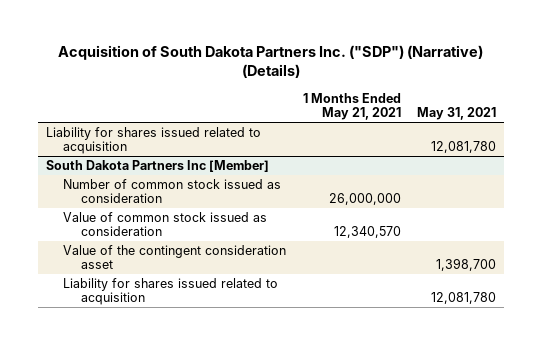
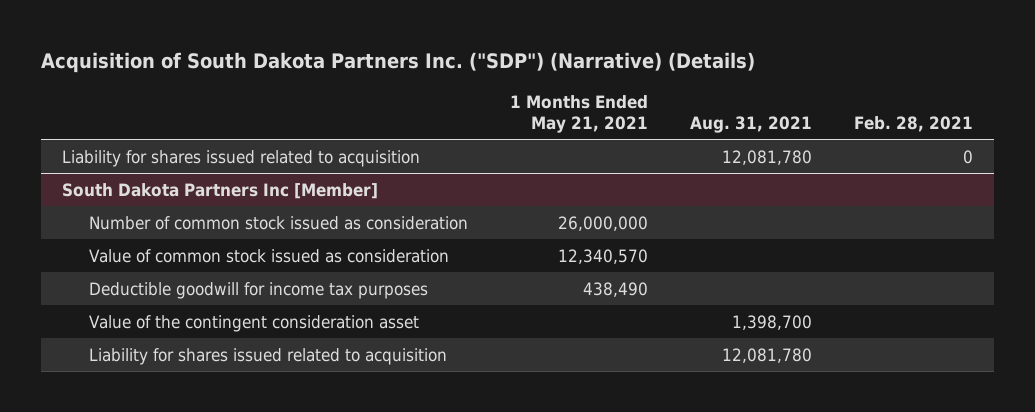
[416,107,496,121] May 31, 2021 -> none
none -> [689,116,812,134] Aug. 31, 2021
none -> [854,116,974,133] Feb. 28, 2021
none -> [88,282,428,300] Deductible goodwill for income tax purposes

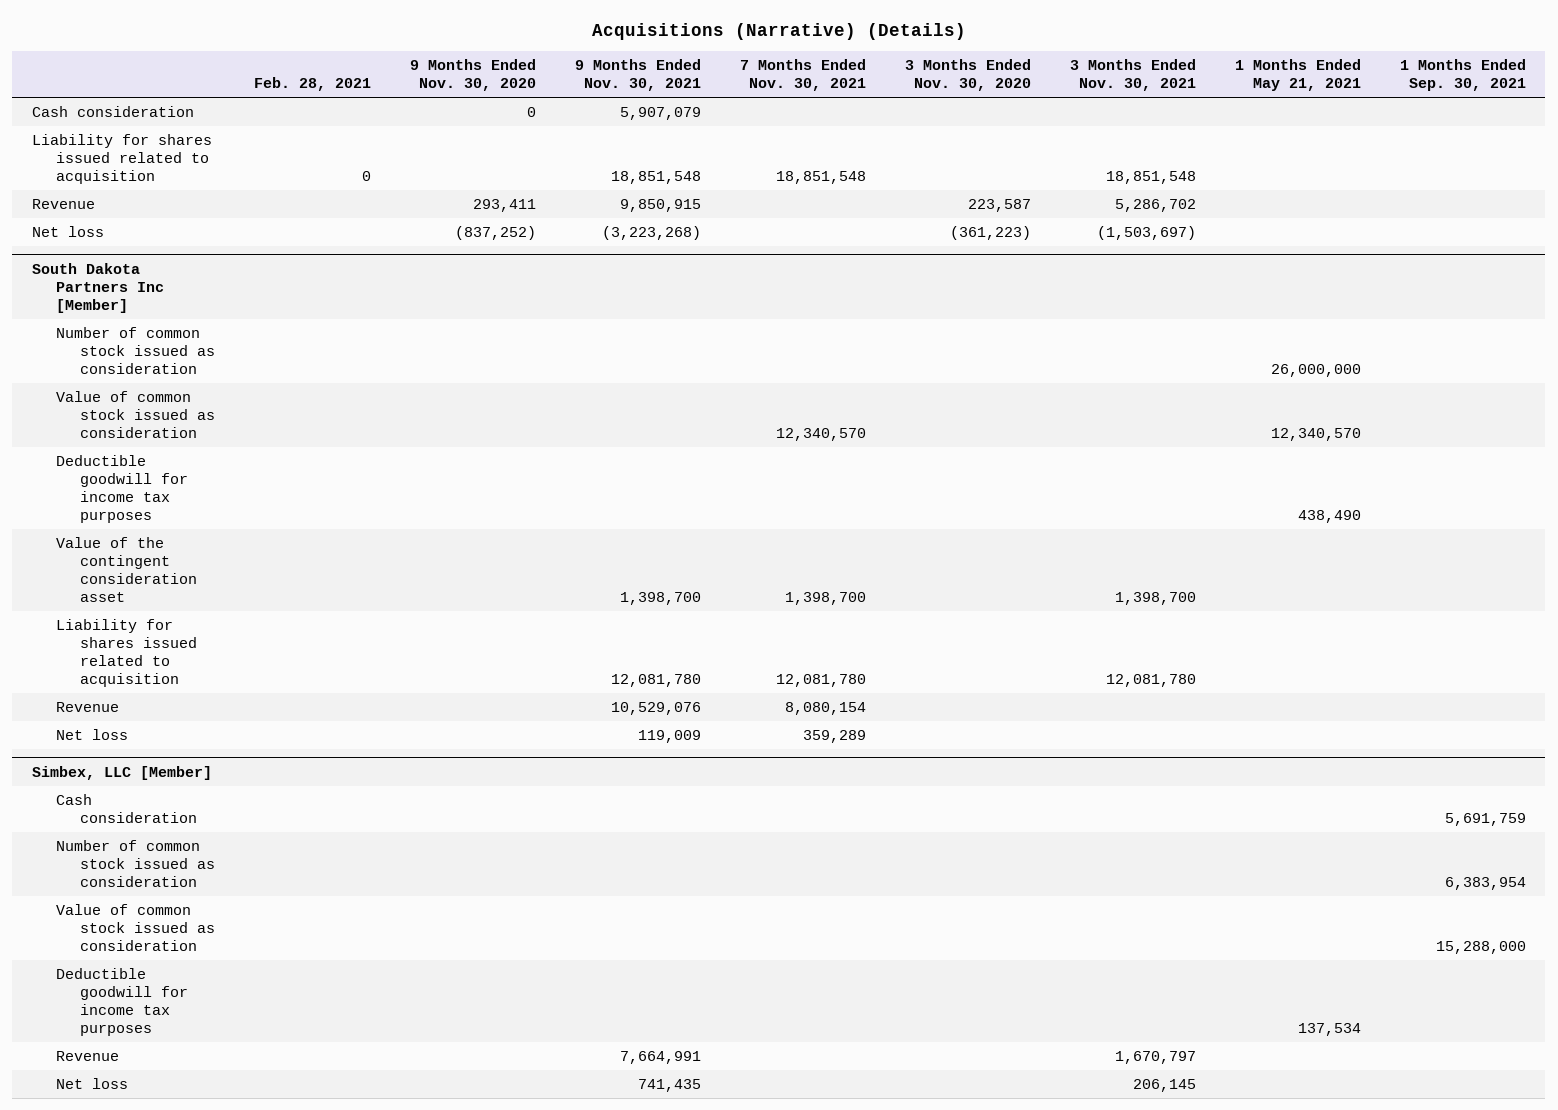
[41,51,756,73] Acquisition of South Dakota Partners Inc. ("SDP") (Narrative) (Details) -> [591,23,966,41] Acquisitions (Narrative) (Details)
[689,116,812,134] Aug. 31, 2021 -> none
none -> [409,59,536,92] 9 Months Ended Nov. 30, 2020
none -> [574,59,701,92] 9 Months Ended Nov. 30, 2021
none -> [739,59,866,92] 7 Months Ended Nov. 30, 2021
none -> [904,59,1031,92] 3 Months Ended Nov. 30, 2020
none -> [1069,59,1196,92] 3 Months Ended Nov. 30, 2021
none -> [1399,59,1526,92] 1 Months Ended Sep. 30, 2021
none -> [31,106,194,118] Cash consideration
none -> [31,199,95,210] Revenue
none -> [31,226,104,238] Net loss
none -> [55,702,119,713] Revenue
none -> [55,729,128,741] Net loss
none -> [31,766,212,781] Simbex, LLC [Member]
none -> [55,794,197,824] Cash consideration
none -> [55,840,215,887] Number of common stock issued as consideration
none -> [55,904,215,951] Value of common stock issued as consideration
none -> [55,968,188,1036] Deductible goodwill for income tax purposes
none -> [55,1051,119,1062] Revenue
none -> [55,1078,128,1090] Net loss

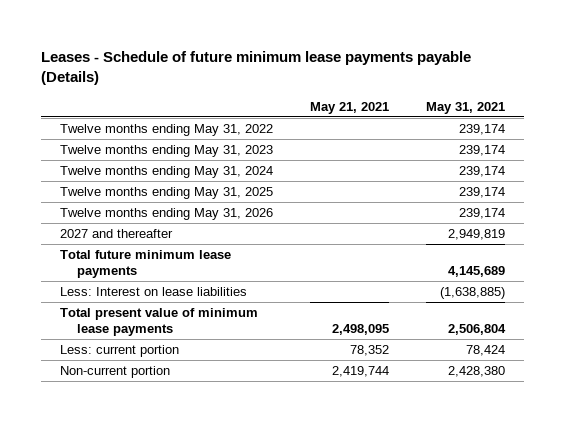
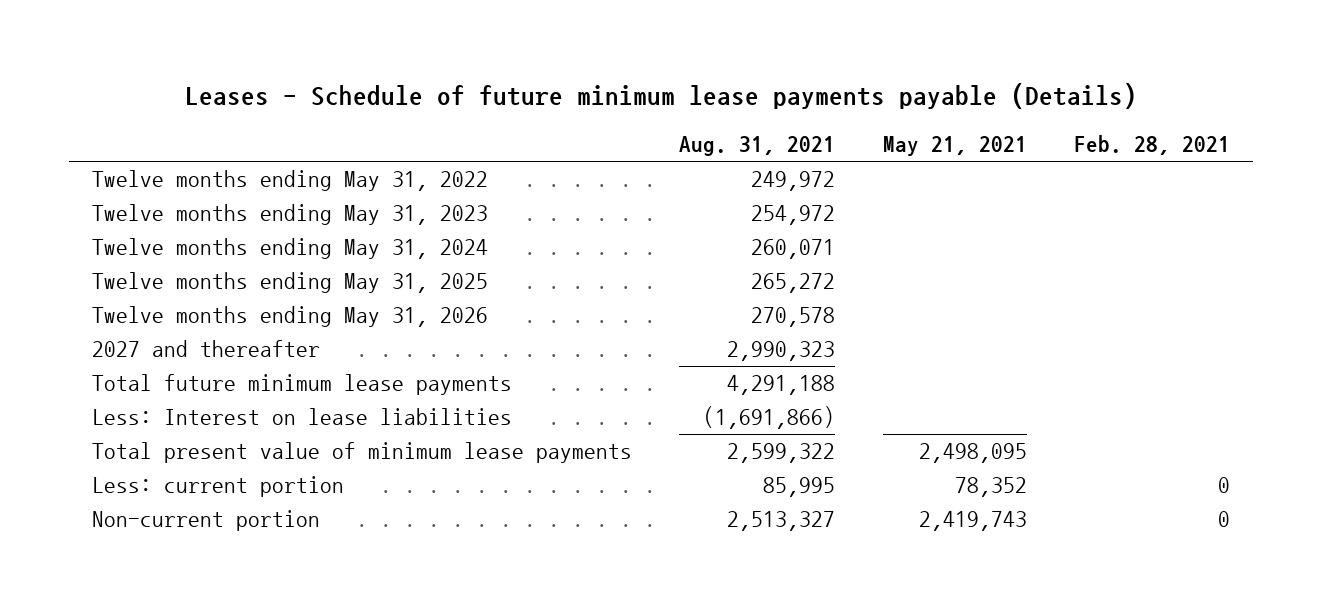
[426,101,506,114] May 31, 2021 -> none
none -> [679,136,836,157] Aug. 31, 2021
none -> [1073,135,1230,156] Feb. 28, 2021
[332,366,390,378] 2,419,744 -> [918,511,1027,532] 2,419,743

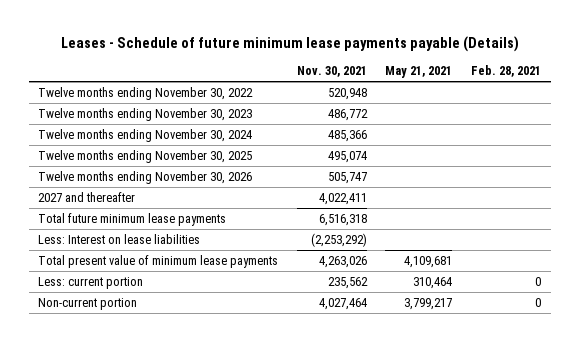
[679,136,836,157] Aug. 31, 2021 -> none
none -> [296,66,367,78] Nov. 30, 2021
[92,170,489,192] Twelve months ending May 31, 2022 -> [37,86,253,100] Twelve months ending November 30, 2022
[92,204,489,226] Twelve months ending May 31, 2023 -> [37,107,252,121] Twelve months ending November 30, 2023
[92,238,489,260] Twelve months ending May 31, 2024 -> [37,128,252,142] Twelve months ending November 30, 2024
[92,272,489,294] Twelve months ending May 31, 2025 -> [37,149,252,163] Twelve months ending November 30, 2025
[92,306,489,328] Twelve months ending May 31, 2026 -> [37,170,252,184] Twelve months ending November 30, 2026
[918,443,1027,464] 2,498,095 -> [404,255,453,268] 4,109,681
[954,477,1027,498] 78,352 -> [413,276,453,289] 310,464
[918,511,1027,532] 2,419,743 -> [404,297,453,310] 3,799,217

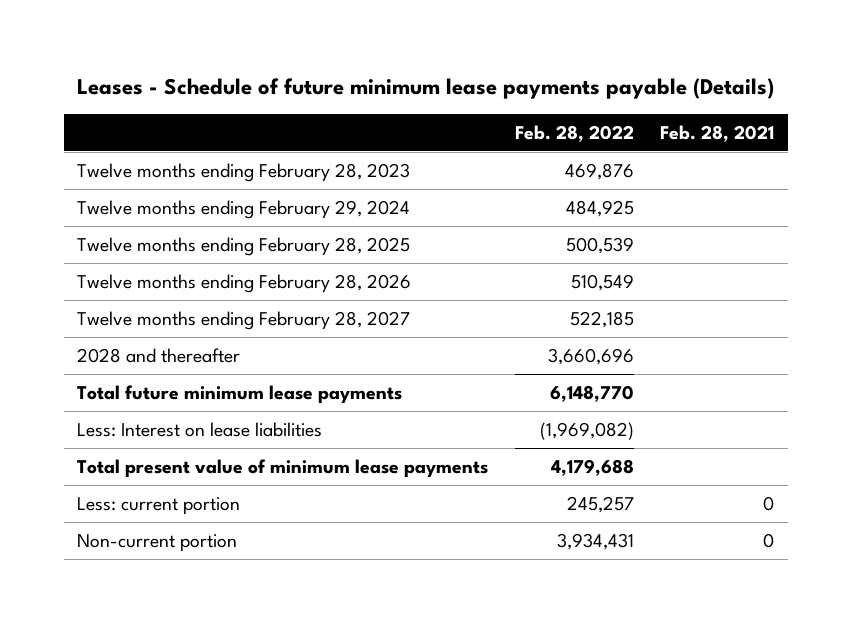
[296,66,367,78] Nov. 30, 2021 -> none
[385,66,453,79] May 21, 2021 -> none
none -> [514,124,634,142] Feb. 28, 2022
[37,86,253,100] Twelve months ending November 30, 2022 -> [76,163,410,183] Twelve months ending February 28, 2023
[37,107,252,121] Twelve months ending November 30, 2023 -> [76,200,410,220] Twelve months ending February 29, 2024
[37,128,252,142] Twelve months ending November 30, 2024 -> [76,237,410,257] Twelve months ending February 28, 2025
[37,149,252,163] Twelve months ending November 30, 2025 -> [76,274,411,294] Twelve months ending February 28, 2026
[37,170,252,184] Twelve months ending November 30, 2026 -> [76,311,410,331] Twelve months ending February 28, 2027
[37,191,135,202] 2027 and thereafter -> [76,348,240,364] 2028 and thereafter

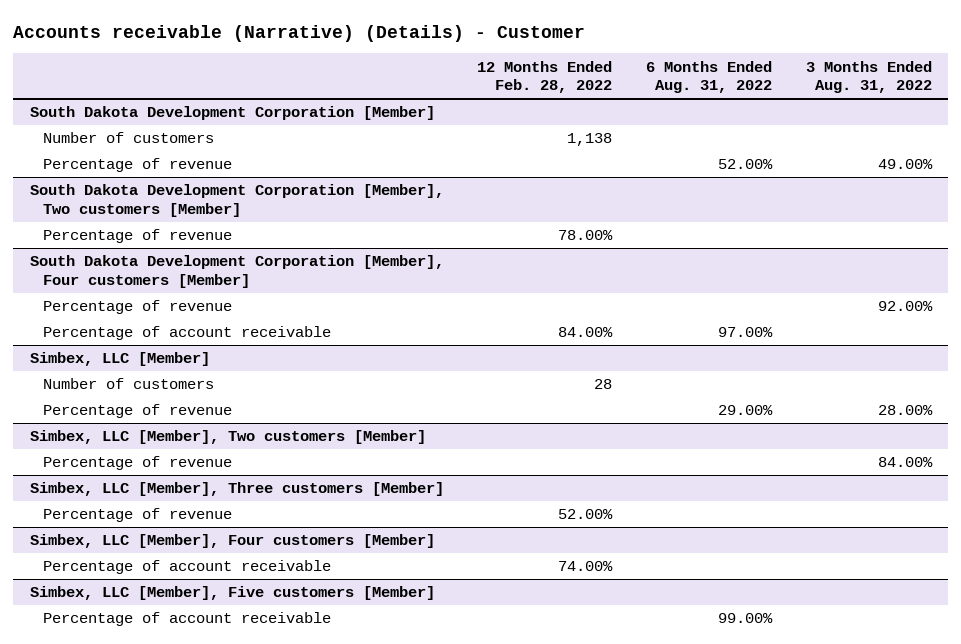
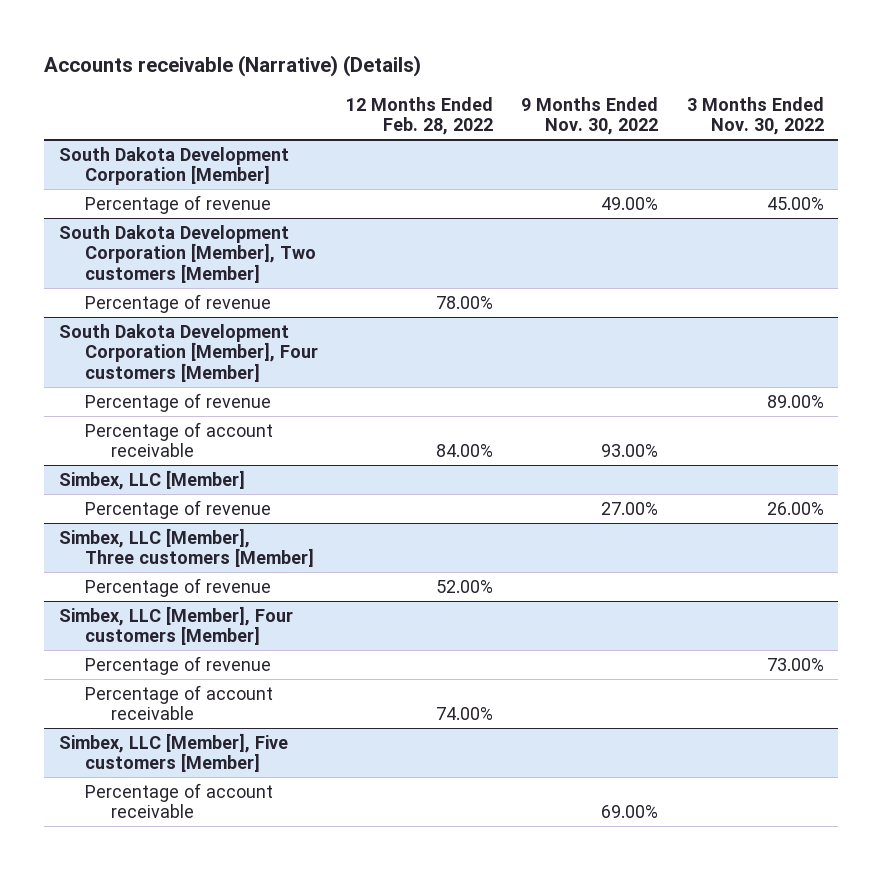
[13,24,586,42] Accounts receivable (Narrative) (Details) - Customer -> [44,55,422,78] Accounts receivable (Narrative) (Details)
[646,60,773,94] 6 Months Ended Aug. 31, 2022 -> none
[805,60,932,94] 3 Months Ended Aug. 31, 2022 -> none
none -> [521,96,659,136] 9 Months Ended Nov. 30, 2022
none -> [686,96,824,136] 3 Months Ended Nov. 30, 2022
[42,132,214,144] Number of customers -> none
[42,378,214,390] Number of customers -> none
[29,430,426,445] Simbex, LLC [Member], Two customers [Member] -> none
[42,456,232,471] Percentage of revenue -> none
none -> [84,655,271,675] Percentage of revenue

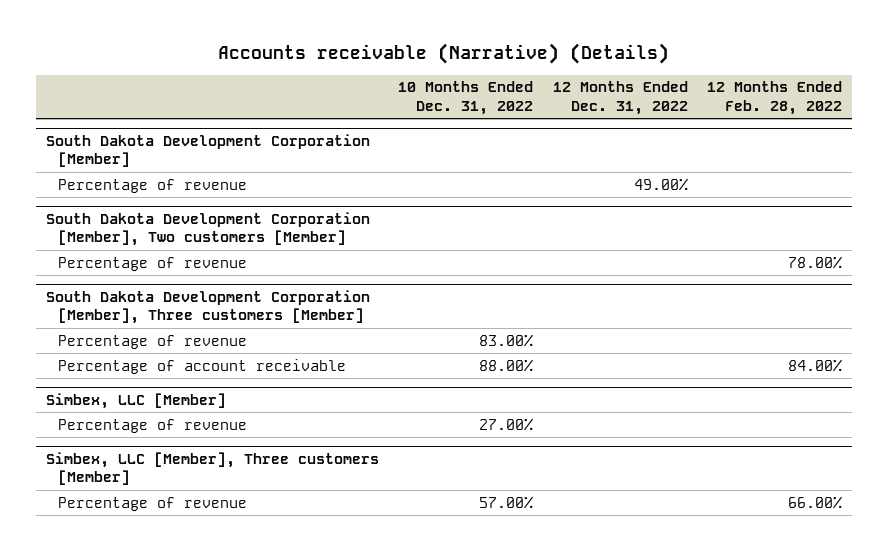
[521,96,659,136] 9 Months Ended Nov. 30, 2022 -> none
[686,96,824,136] 3 Months Ended Nov. 30, 2022 -> none
none -> [398,81,534,115] 10 Months Ended Dec. 31, 2022
none -> [552,81,688,115] 12 Months Ended Dec. 31, 2022
[58,323,318,382] South Dakota Development Corporation [Member], Four customers [Member] -> [45,290,370,325] South Dakota Development Corporation [Member], Three customers [Member]
[58,605,293,646] Simbex, LLC [Member], Four customers [Member] -> none
[84,655,271,675] Percentage of revenue -> none
[84,684,273,721] Percentage of account receivable -> none
[58,732,288,773] Simbex, LLC [Member], Five customers [Member] -> none
[84,782,273,819] Percentage of account receivable -> none
[436,579,494,593] 52.00% -> [787,495,842,509] 66.00%

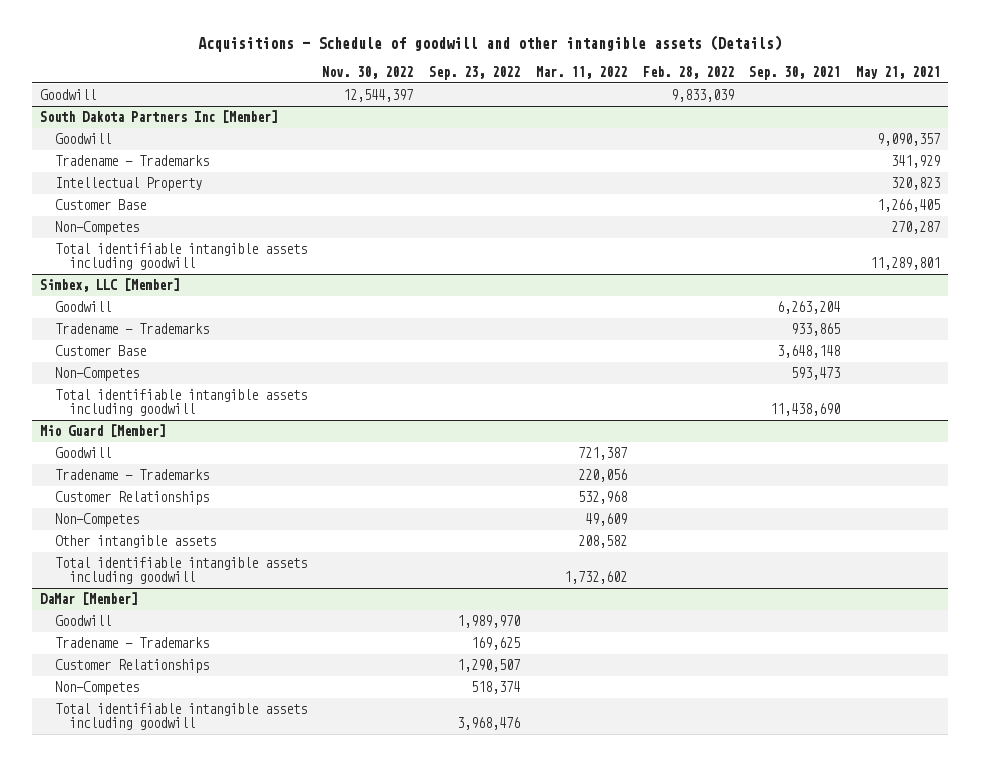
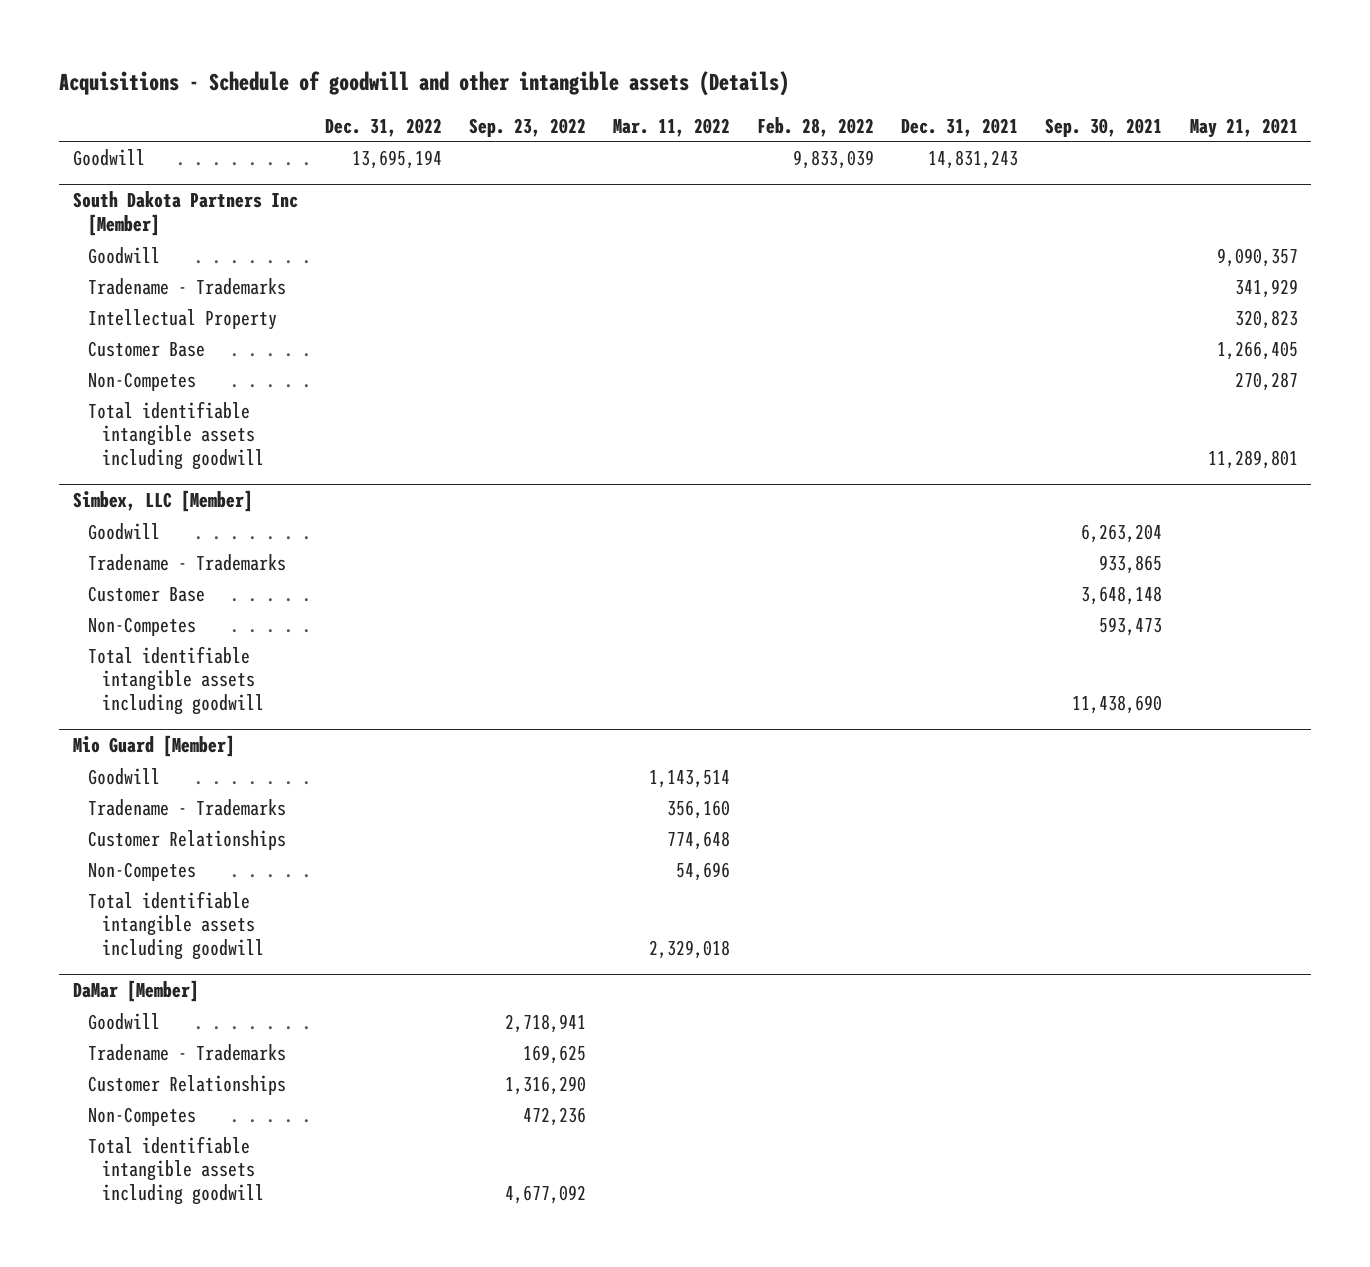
[322,65,414,79] Nov. 30, 2022 -> none
none -> [324,117,442,137] Dec. 31, 2022
none -> [901,117,1019,137] Dec. 31, 2021
[54,535,216,549] Other intangible assets -> none
[577,447,627,461] 721,387 -> [649,769,731,788] 1,143,514
[577,469,627,483] 220,056 -> [667,799,731,819] 356,160
[577,491,627,505] 532,968 -> [667,830,731,850] 774,648
[584,513,627,527] 49,609 -> [676,861,731,881] 54,696
[563,570,627,584] 1,732,602 -> [649,939,731,959] 2,329,018
[457,615,521,629] 1,989,970 -> [504,1013,586,1033] 2,718,941
[457,659,521,673] 1,290,507 -> [504,1075,586,1095] 1,316,290
[471,681,521,695] 518,374 -> [522,1106,586,1126] 472,236
[457,716,521,730] 3,968,476 -> [504,1184,586,1204] 4,677,092

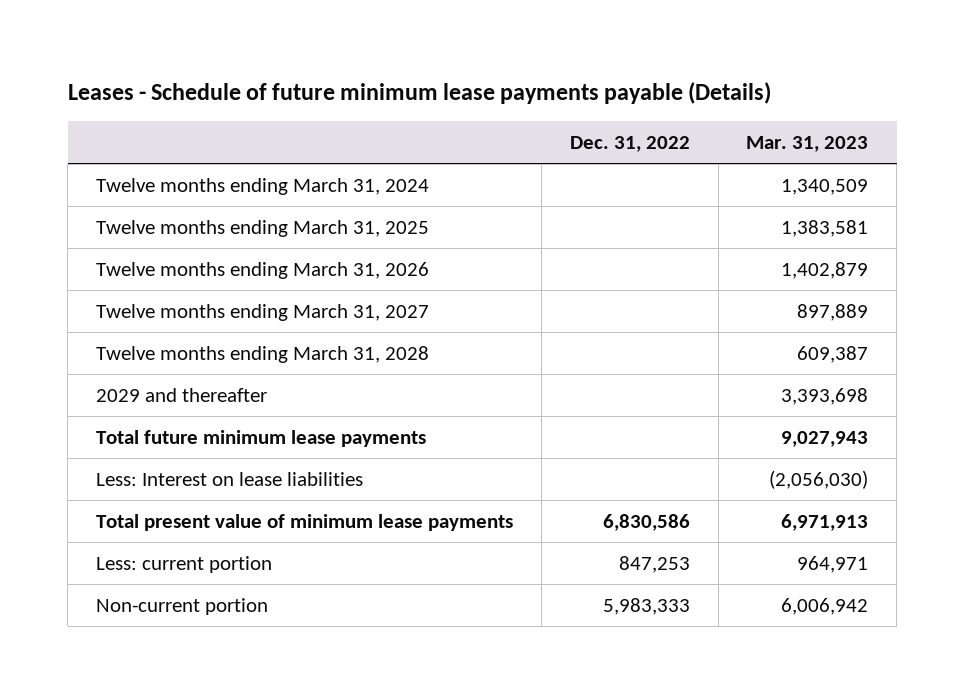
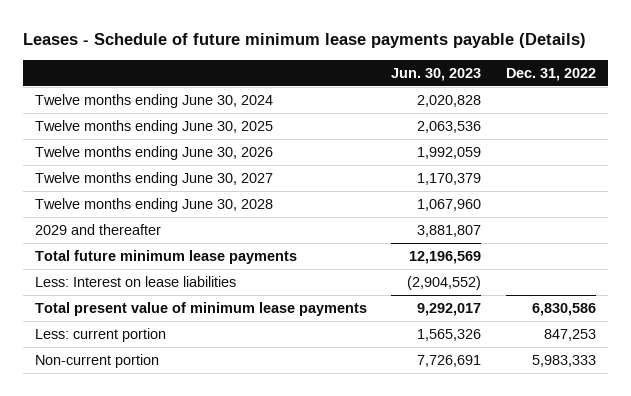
[746,136,869,153] Mar. 31, 2023 -> none
none -> [391,67,482,81] Jun. 30, 2023
[96,177,430,195] Twelve months ending March 31, 2024 -> [34,94,273,109] Twelve months ending June 30, 2024
[96,219,430,237] Twelve months ending March 31, 2025 -> [34,120,273,135] Twelve months ending June 30, 2025
[96,261,430,279] Twelve months ending March 31, 2026 -> [34,146,273,161] Twelve months ending June 30, 2026
[96,303,430,321] Twelve months ending March 31, 2027 -> [34,172,273,187] Twelve months ending June 30, 2027
[96,345,430,363] Twelve months ending March 31, 2028 -> [34,198,273,213] Twelve months ending June 30, 2028

